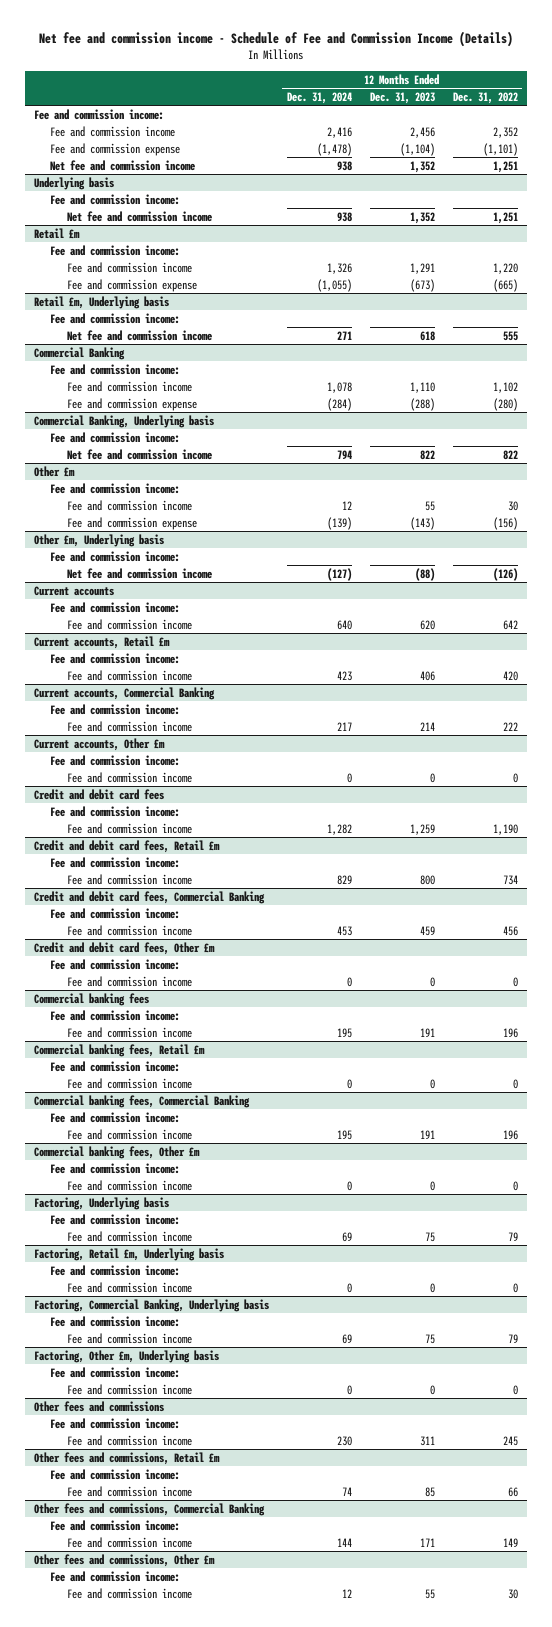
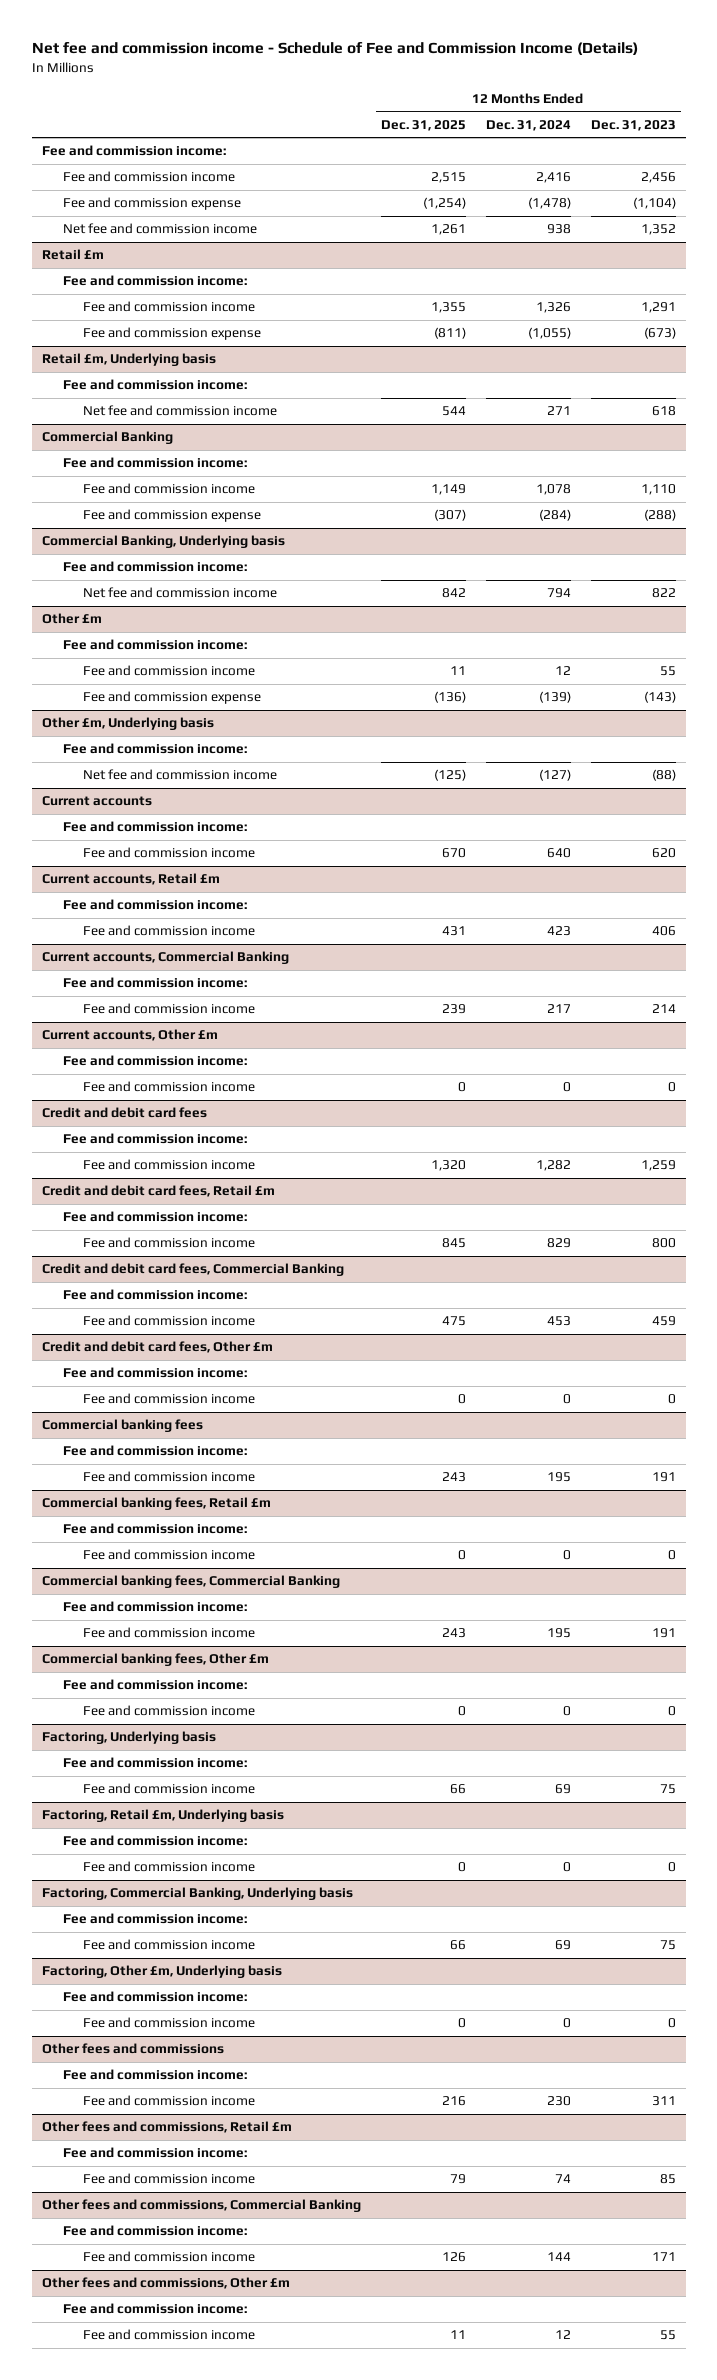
[452,91,518,104] Dec. 31, 2022 -> none
none -> [380,119,466,131] Dec. 31, 2025
[33,176,114,190] Underlying basis -> none
[50,193,181,205] Fee and commission income: -> none
[66,210,212,222] Net fee and commission income -> none

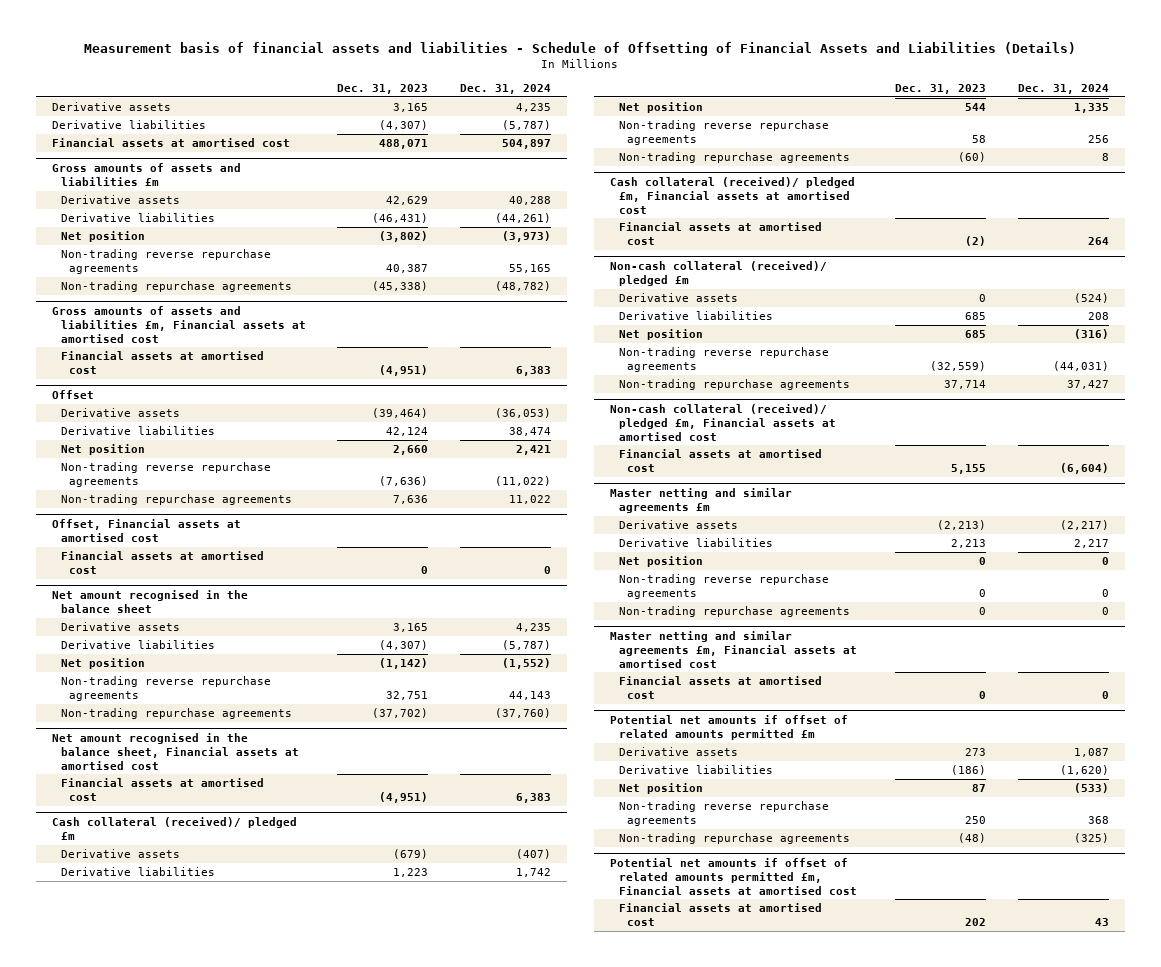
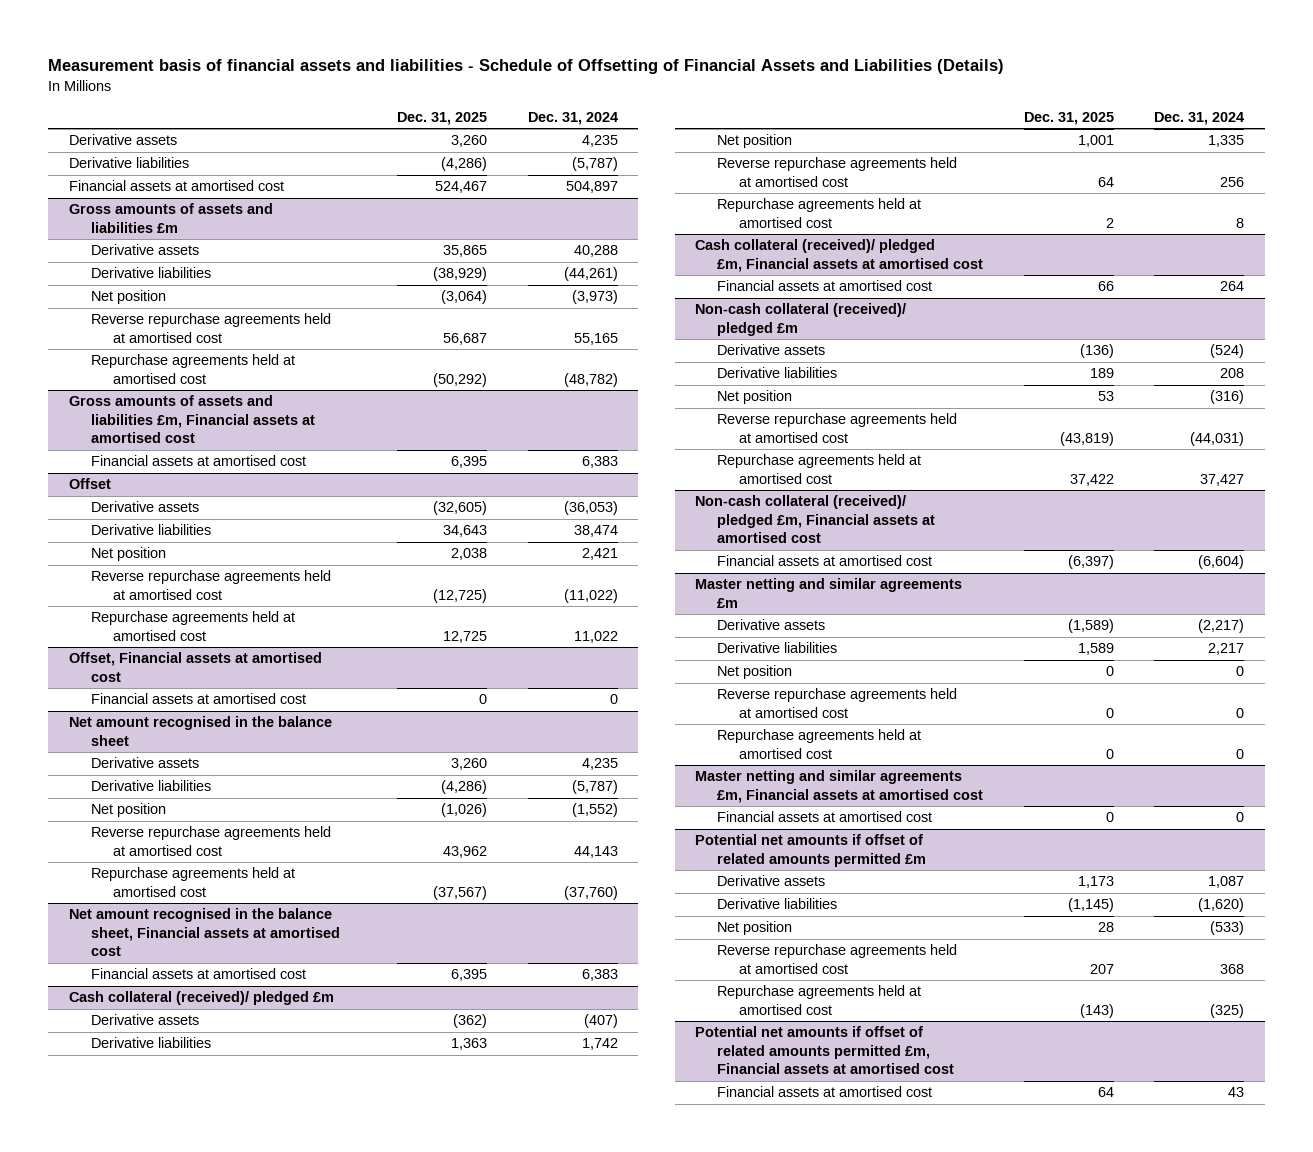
[337,83,429,94] Dec. 31, 2023 -> none
none -> [397,111,488,125] Dec. 31, 2025
[60,248,271,274] Non-trading reverse repurchase agreements -> [90,313,331,343] Reverse repurchase agreements held at amortised cost
[60,280,292,292] Non-trading repurchase agreements -> [90,354,295,384] Repurchase agreements held at amortised cost
[60,461,271,487] Non-trading reverse repurchase agreements -> [90,570,331,600] Reverse repurchase agreements held at amortised cost
[60,493,292,505] Non-trading repurchase agreements -> [90,611,295,641] Repurchase agreements held at amortised cost
[60,675,271,701] Non-trading reverse repurchase agreements -> [90,826,331,856] Reverse repurchase agreements held at amortised cost
[60,707,292,719] Non-trading repurchase agreements -> [90,867,295,897] Repurchase agreements held at amortised cost
[618,119,829,145] Non-trading reverse repurchase agreements -> [716,157,957,187] Reverse repurchase agreements held at amortised cost
[618,151,850,163] Non-trading repurchase agreements -> [716,198,921,228] Repurchase agreements held at amortised cost
[618,346,829,372] Non-trading reverse repurchase agreements -> [716,413,957,443] Reverse repurchase agreements held at amortised cost
[618,378,850,390] Non-trading repurchase agreements -> [716,454,921,484] Repurchase agreements held at amortised cost
[618,573,829,599] Non-trading reverse repurchase agreements -> [716,688,957,718] Reverse repurchase agreements held at amortised cost
[618,605,850,617] Non-trading repurchase agreements -> [716,729,921,759] Repurchase agreements held at amortised cost
[618,800,829,826] Non-trading reverse repurchase agreements -> [716,944,957,974] Reverse repurchase agreements held at amortised cost
[618,832,850,844] Non-trading repurchase agreements -> [716,985,921,1015] Repurchase agreements held at amortised cost

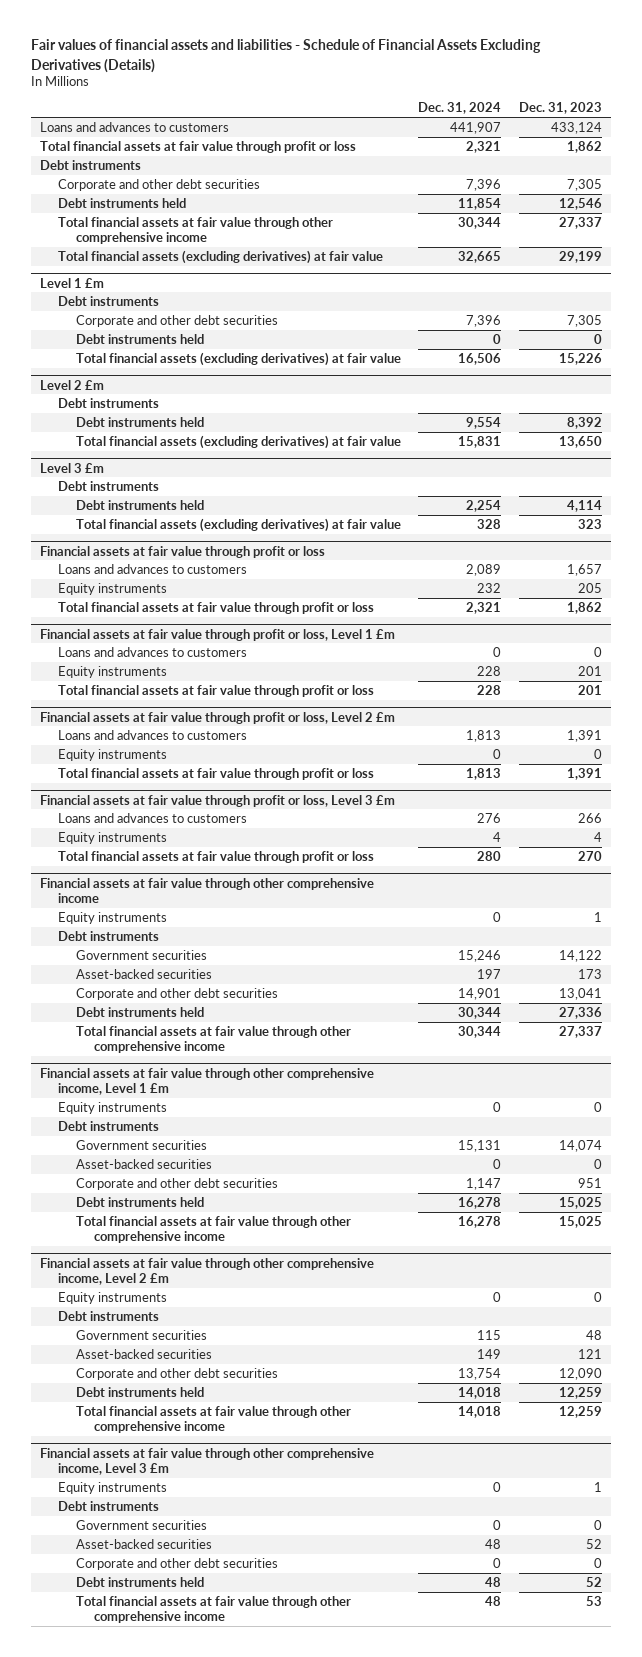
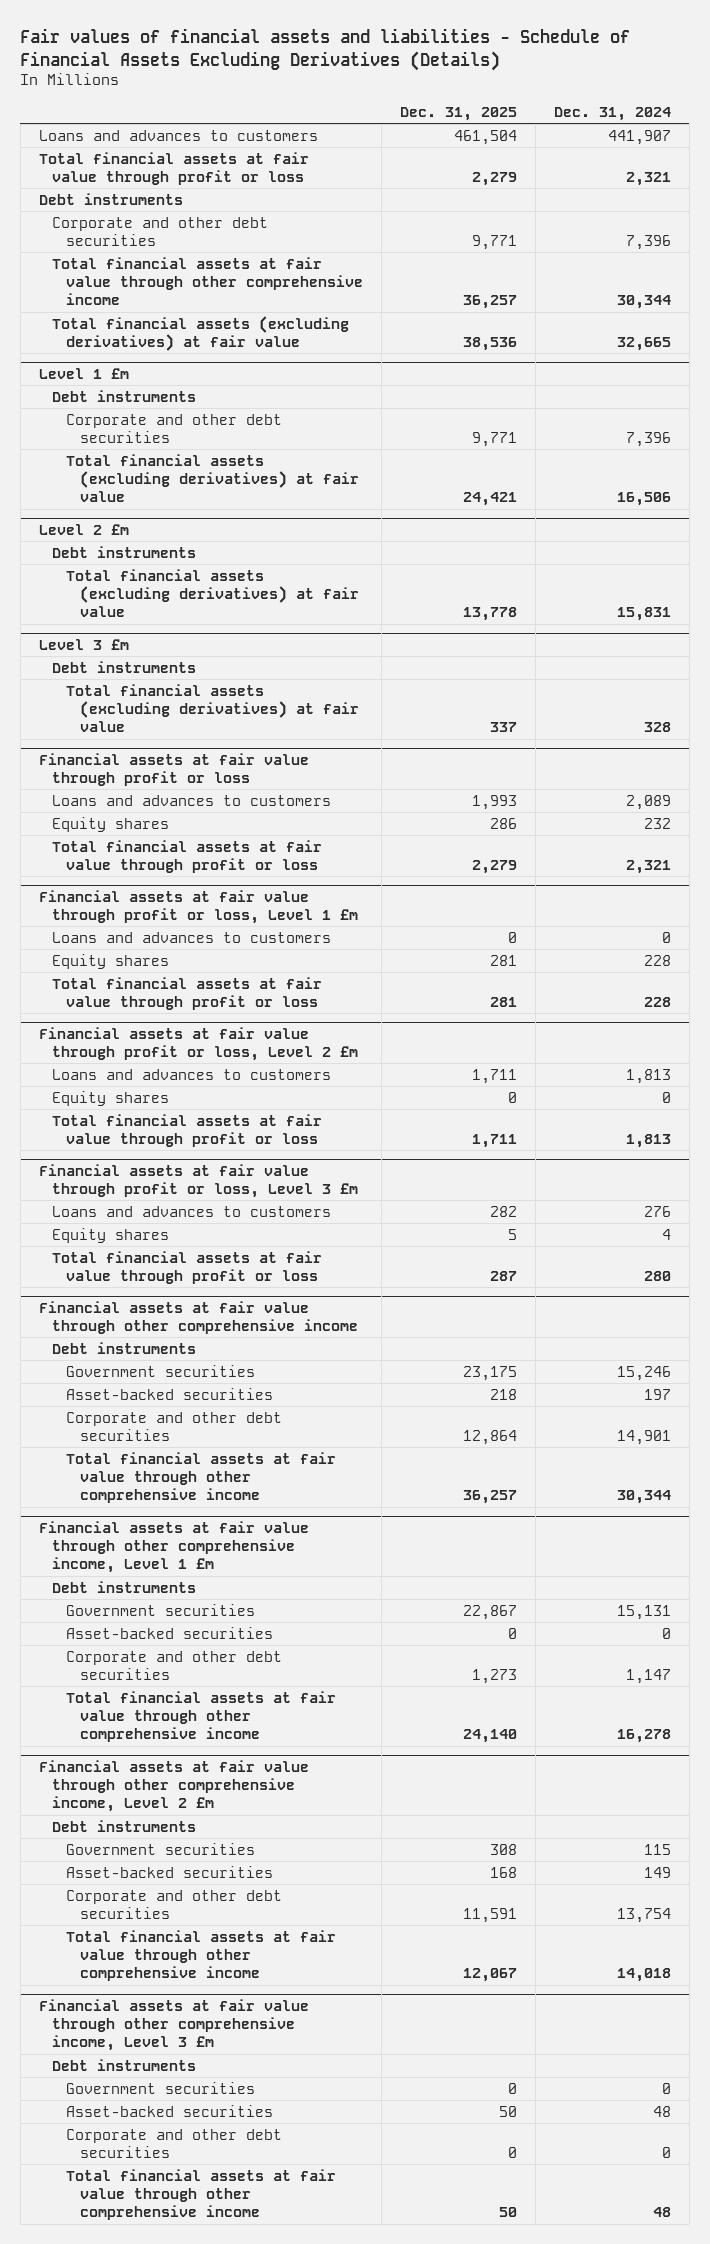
[519,102,603,115] Dec. 31, 2023 -> none
none -> [399,106,517,121] Dec. 31, 2025
[57,197,186,208] Debt instruments held -> none
[75,333,204,344] Debt instruments held -> none
[75,416,204,427] Debt instruments held -> none
[75,499,204,510] Debt instruments held -> none
[57,582,167,595] Equity instruments -> [52,816,170,832] Equity shares
[57,665,167,678] Equity instruments -> [52,953,170,969] Equity shares
[57,748,167,761] Equity instruments -> [52,1090,170,1106] Equity shares
[57,831,167,844] Equity instruments -> [52,1227,170,1243] Equity shares
[57,911,167,924] Equity instruments -> none
[75,1006,204,1017] Debt instruments held -> none
[57,1101,167,1114] Equity instruments -> none
[75,1196,204,1207] Debt instruments held -> none
[57,1291,167,1304] Equity instruments -> none
[75,1386,204,1397] Debt instruments held -> none
[57,1481,167,1494] Equity instruments -> none
[75,1576,204,1587] Debt instruments held -> none

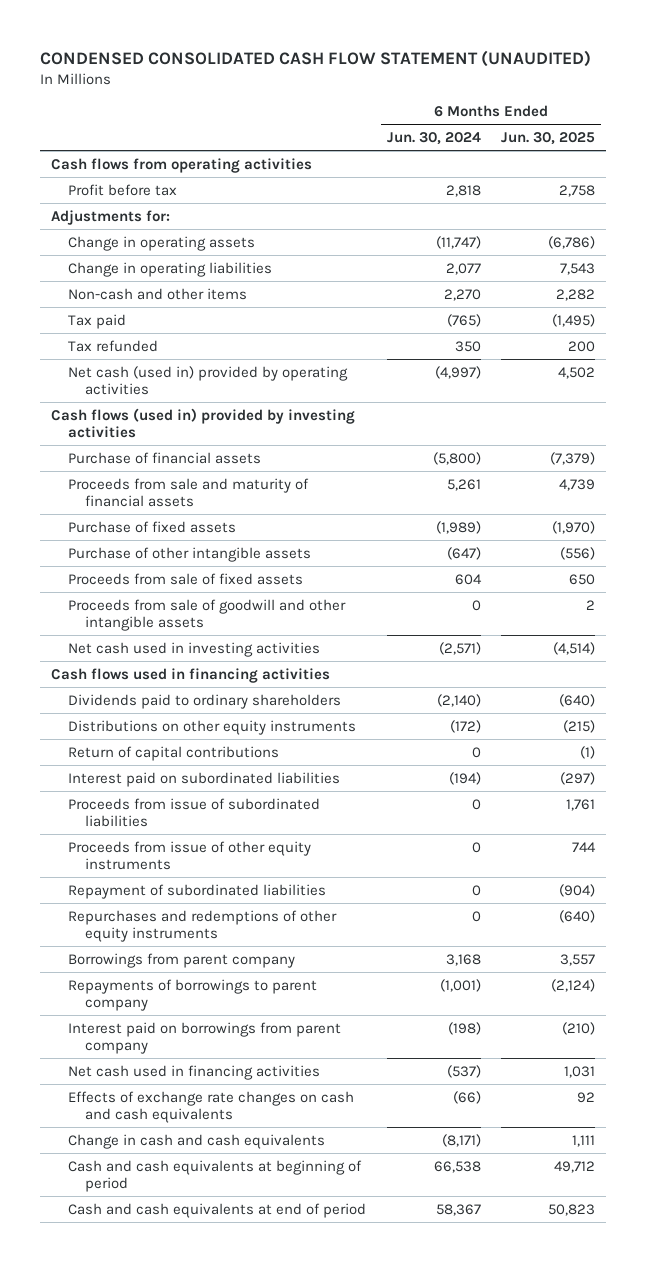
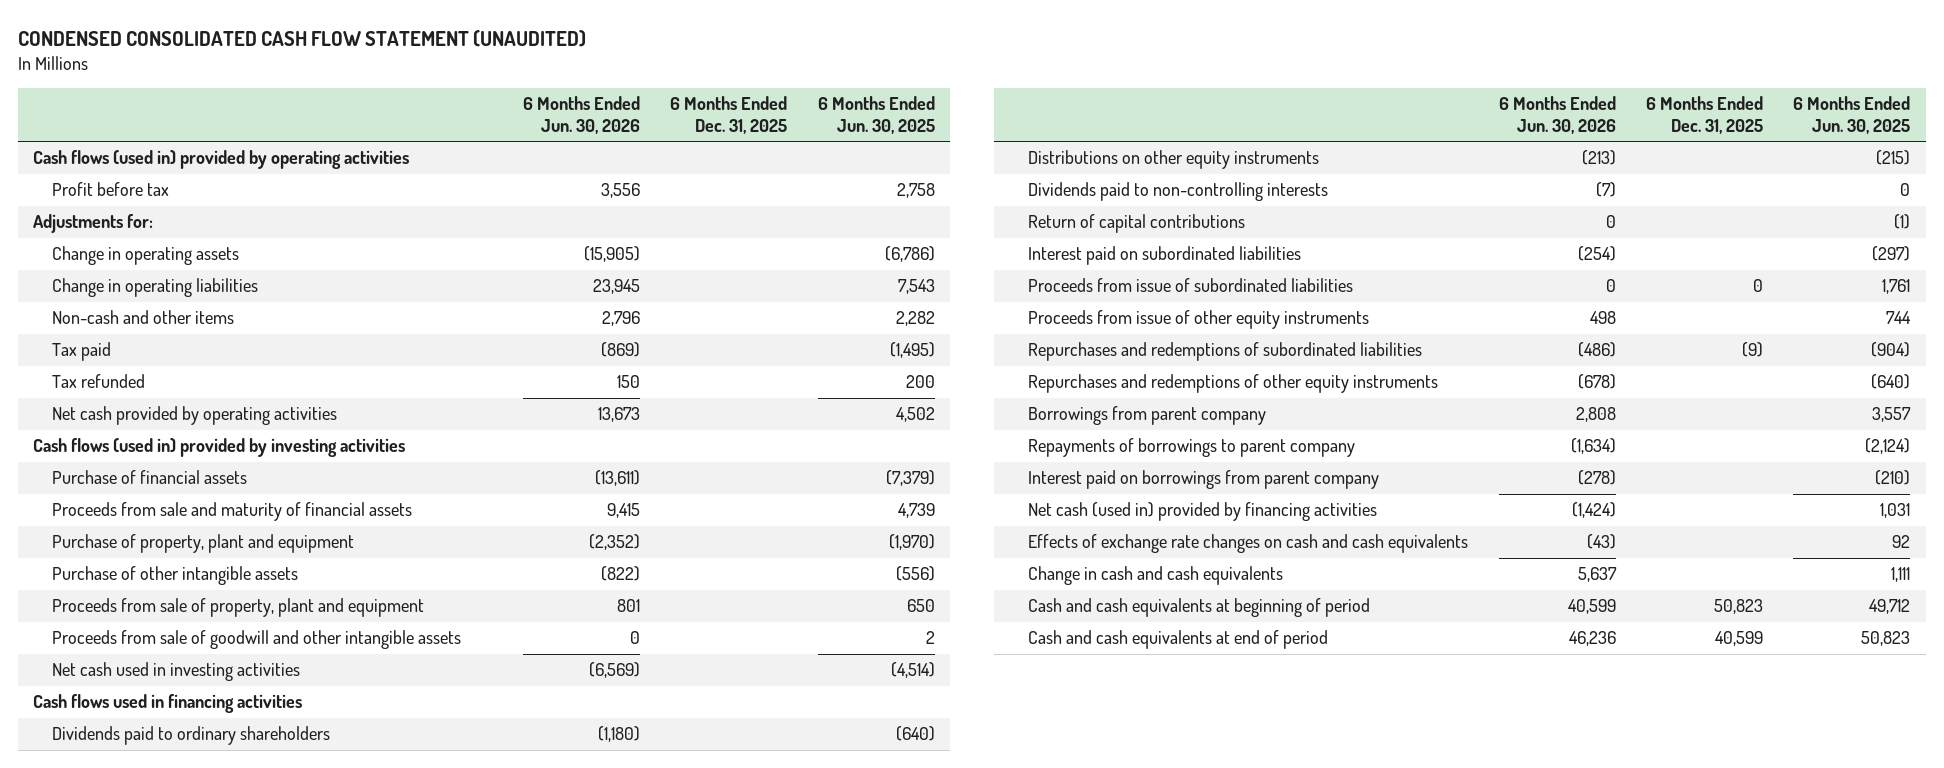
[386,132,481,146] Jun. 30, 2024 -> none
none -> [522,96,640,134] 6 Months Ended Jun. 30, 2026
none -> [670,96,788,134] 6 Months Ended Dec. 31, 2025
[50,157,312,173] Cash flows from operating activities -> [33,150,410,170] Cash flows (used in) provided by operating activities
[67,365,348,396] Net cash (used in) provided by operating activities -> [52,406,338,426] Net cash provided by operating activities
[67,520,236,533] Purchase of fixed assets -> [52,534,355,554] Purchase of property, plant and equipment
[67,572,303,585] Proceeds from sale of fixed assets -> [52,598,425,618] Proceeds from sale of property, plant and equipment
none -> [1028,182,1329,202] Dividends paid to non-controlling interests
[67,883,326,899] Repayment of subordinated liabilities -> [1028,342,1423,362] Repurchases and redemptions of subordinated liabilities
[67,1064,320,1080] Net cash used in financing activities -> [1028,502,1378,522] Net cash (used in) provided by financing activities

